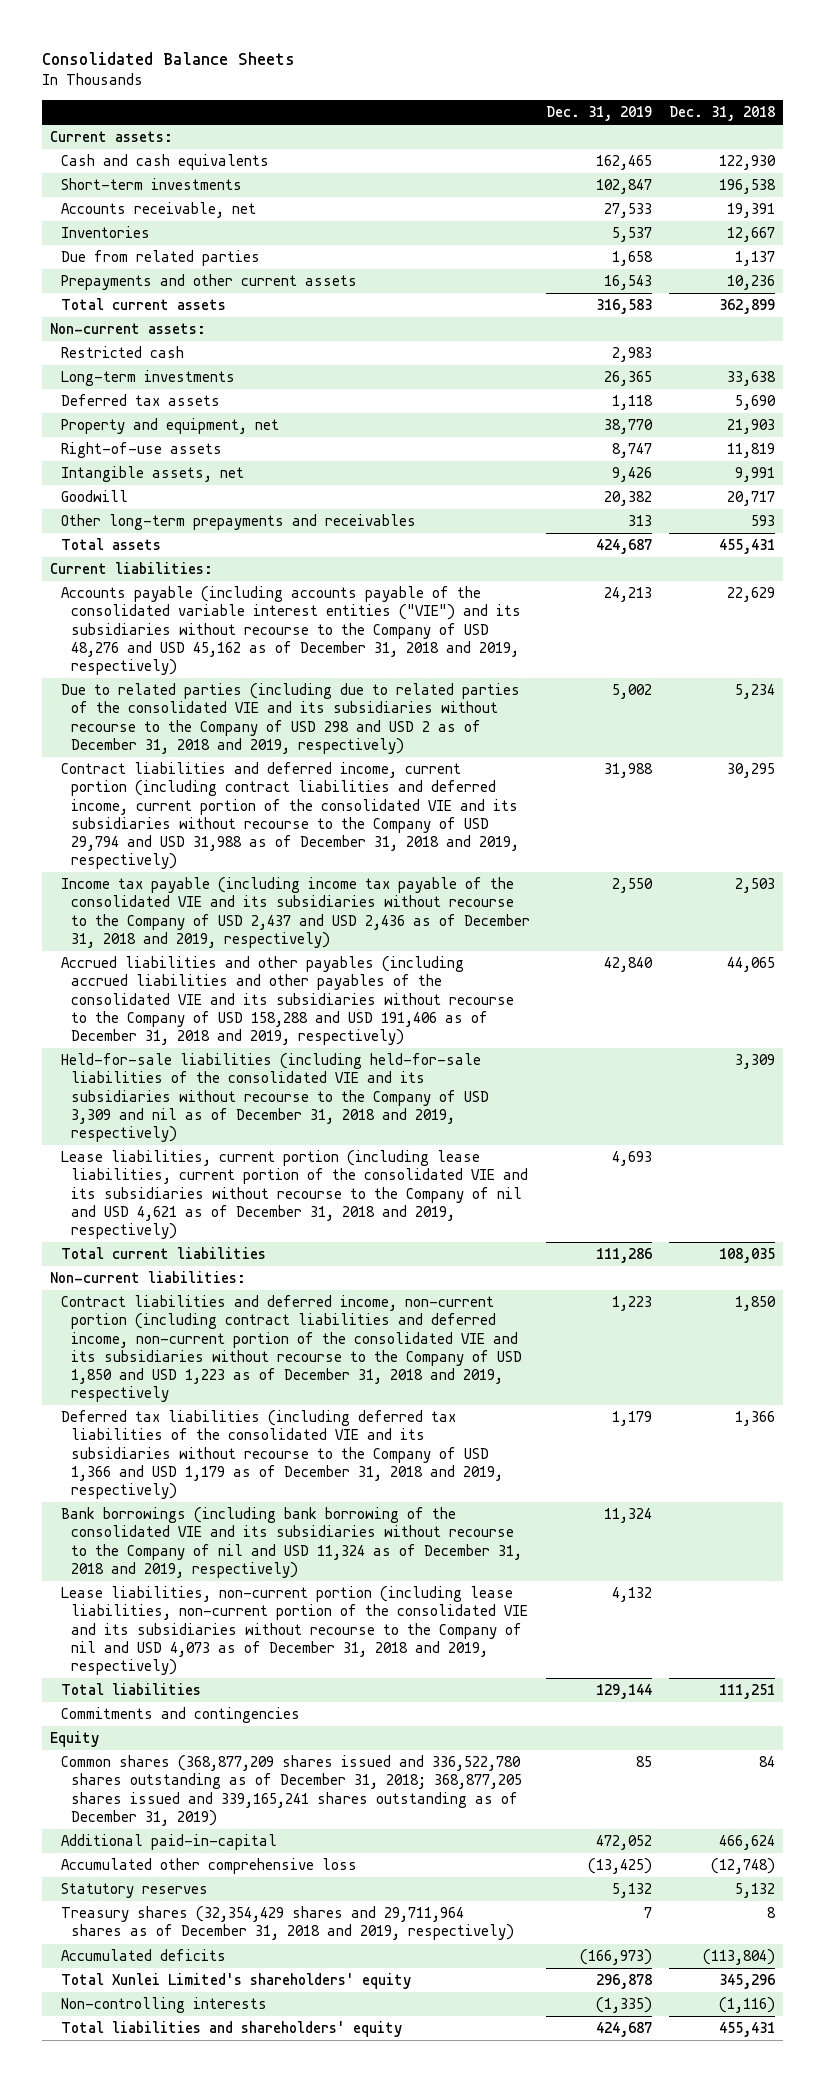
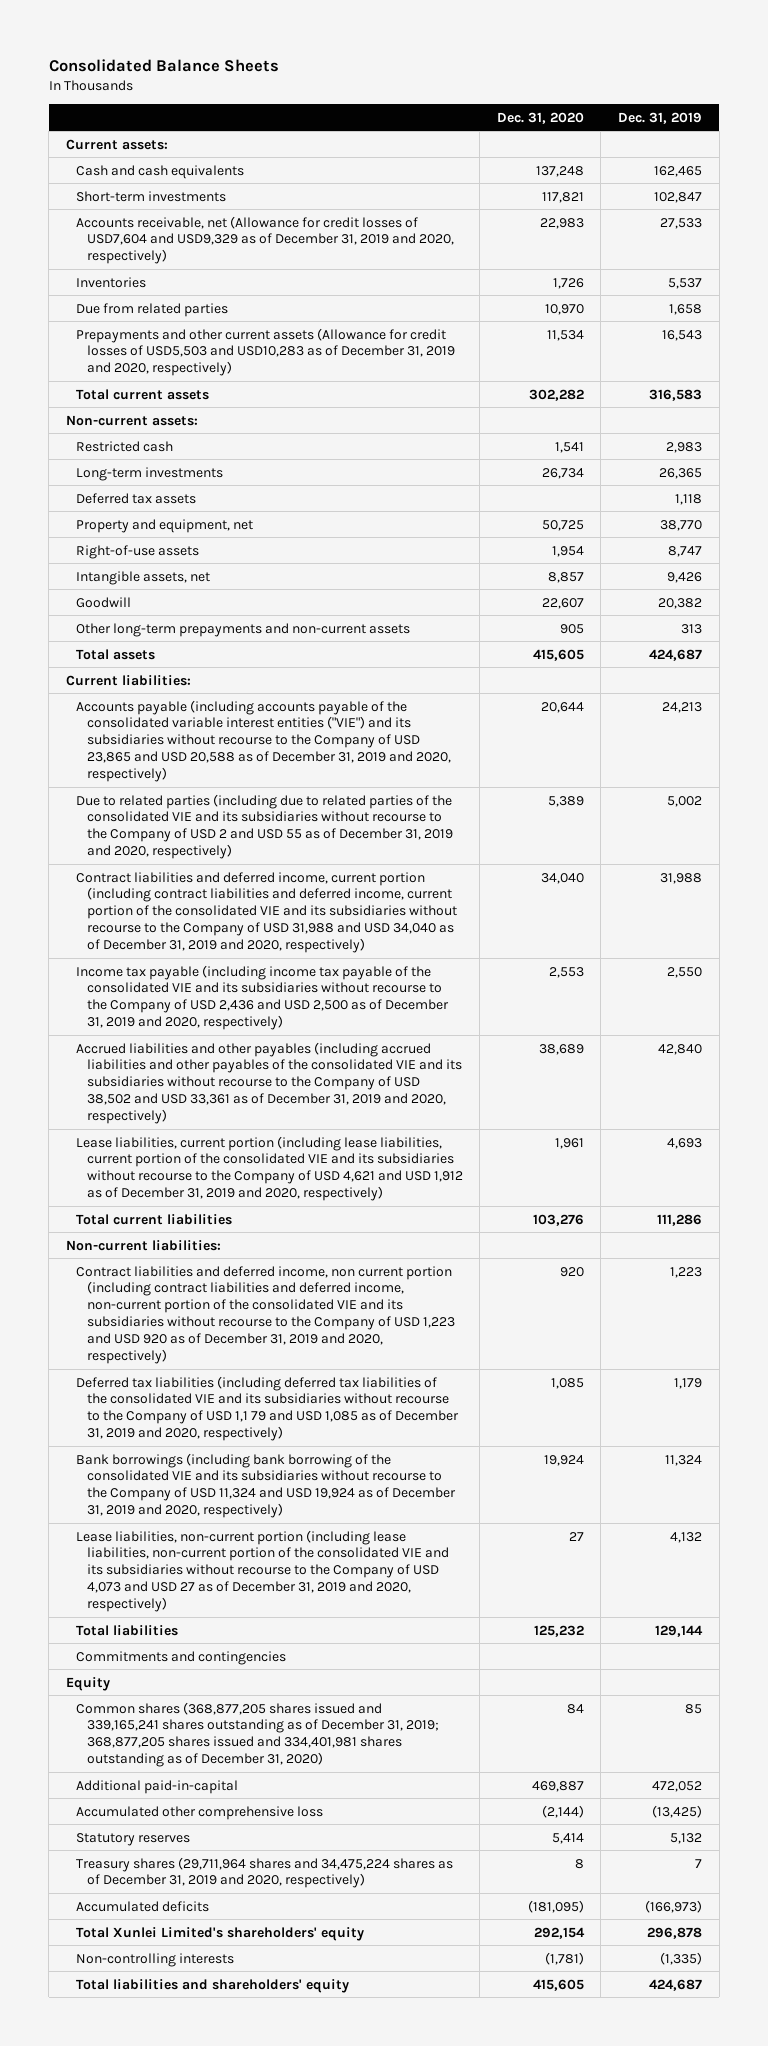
[668,106,775,122] Dec. 31, 2018 -> none
none -> [496,111,584,124] Dec. 31, 2020
[60,202,256,219] Accounts receivable, net -> [76,215,454,265] Accounts receivable, net (Allowance for credit losses of USD7,604 and USD9,329 as of December 31, 2019 and 2020, respectively)
[60,274,357,291] Prepayments and other current assets -> [76,327,455,377] Prepayments and other current assets (Allowance for credit losses of USD5,503 and USD10,283 as of December 31, 2019 and 2020, respectively)
[60,514,416,531] Other long-term prepayments and receivables -> [76,622,411,637] Other long-term prepayments and non-current assets
[60,1053,490,1142] Held-for-sale liabilities (including held-for-sale liabilities of the consolidated VIE and its subsidiaries without recourse to the Company of USD 3,309 and nil as of December 31, 2018 and 2019, respectively) -> none
[60,586,522,675] Accounts payable (including accounts payable of the consolidated variable interest entities ("VIE") and its subsidiaries without recourse to the Company of USD 48,276 and USD 45,162 as of December 31, 2018 and 2019, respectively) -> [76,699,451,783] Accounts payable (including accounts payable of the consolidated variable interest entities ("VIE") and its subsidiaries without recourse to the Company of USD 23,865 and USD 20,588 as of December 31, 2019 and 2020, respectively)
[60,683,520,754] Due to related parties (including due to related parties of the consolidated VIE and its subsidiaries without recourse to the Company of USD 298 and USD 2 as of December 31, 2018 and 2019, respectively) -> [76,793,453,860] Due to related parties (including due to related parties of the consolidated VIE and its subsidiaries without recourse to the Company of USD 2 and USD 55 as of December 31, 2019 and 2020, respectively)
[60,762,520,869] Contract liabilities and deferred income, current portion (including contract liabilities and deferred income, current portion of the consolidated VIE and its subsidiaries without recourse to the Company of USD 29,794 and USD 31,988 as of December 31, 2018 and 2019, respectively) -> [76,871,457,954] Contract liabilities and deferred income, current portion (including contract liabilities and deferred income, current portion of the consolidated VIE and its subsidiaries without recourse to the Company of USD 31,988 and USD 34,040 as of December 31, 2019 and 2020, respectively)
[60,877,531,948] Income tax payable (including income tax payable of the consolidated VIE and its subsidiaries without recourse to the Company of USD 2,437 and USD 2,436 as of December 31, 2018 and 2019, respectively) -> [76,964,449,1031] Income tax payable (including income tax payable of the consolidated VIE and its subsidiaries without recourse to the Company of USD 2,436 and USD 2,500 as of December 31, 2019 and 2020, respectively)
[60,956,515,1045] Accrued liabilities and other payables (including accrued liabilities and other payables of the consolidated VIE and its subsidiaries without recourse to the Company of USD 158,288 and USD 191,406 as of December 31, 2018 and 2019, respectively) -> [76,1041,462,1125] Accrued liabilities and other payables (including accrued liabilities and other payables of the consolidated VIE and its subsidiaries without recourse to the Company of USD 38,502 and USD 33,361 as of December 31, 2019 and 2020, respectively)
[60,1150,529,1239] Lease liabilities, current portion (including lease liabilities, current portion of the consolidated VIE and its subsidiaries without recourse to the Company of nil and USD 4,621 as of December 31, 2018 and 2019, respectively) -> [76,1135,463,1202] Lease liabilities, current portion (including lease liabilities, current portion of the consolidated VIE and its subsidiaries without recourse to the Company of USD 4,621 and USD 1,912 as of December 31, 2019 and 2020, respectively)
[60,1295,523,1402] Contract liabilities and deferred income, non-current portion (including contract liabilities and deferred income, non-current portion of the consolidated VIE and its subsidiaries without recourse to the Company of USD 1,850 and USD 1,223 as of December 31, 2018 and 2019, respectively -> [76,1265,455,1365] Contract liabilities and deferred income, non current portion (including contract liabilities and deferred income, non-current portion of the consolidated VIE and its subsidiaries without recourse to the Company of USD 1,223 and USD 920 as of December 31, 2019 and 2020, respectively)
[60,1410,504,1499] Deferred tax liabilities (including deferred tax liabilities of the consolidated VIE and its subsidiaries without recourse to the Company of USD 1,366 and USD 1,179 as of December 31, 2018 and 2019, respectively) -> [76,1375,459,1442] Deferred tax liabilities (including deferred tax liabilities of the consolidated VIE and its subsidiaries without recourse to the Company of USD 1,1 79 and USD 1,085 as of December 31, 2019 and 2020, respectively)
[60,1507,523,1578] Bank borrowings (including bank borrowing of the consolidated VIE and its subsidiaries without recourse to the Company of nil and USD 11,324 as of December 31, 2018 and 2019, respectively) -> [76,1452,456,1519] Bank borrowings (including bank borrowing of the consolidated VIE and its subsidiaries without recourse to the Company of USD 11,324 and USD 19,924 as of December 31, 2019 and 2020, respectively)
[60,1586,529,1675] Lease liabilities, non-current portion (including lease liabilities, non-current portion of the consolidated VIE and its subsidiaries without recourse to the Company of nil and USD 4,073 as of December 31, 2018 and 2019, respectively) -> [76,1529,449,1613] Lease liabilities, non-current portion (including lease liabilities, non-current portion of the consolidated VIE and its subsidiaries without recourse to the Company of USD 4,073 and USD 27 as of December 31, 2019 and 2020, respectively)
[60,1755,523,1826] Common shares (368,877,209 shares issued and 336,522,780 shares outstanding as of December 31, 2018; 368,877,205 shares issued and 339,165,241 shares outstanding as of December 31, 2019) -> [76,1701,439,1768] Common shares (368,877,205 shares issued and 339,165,241 shares outstanding as of December 31, 2019; 368,877,205 shares issued and 334,401,981 shares outstanding as of December 31, 2020)
[60,1906,515,1941] Treasury shares (32,354,429 shares and 29,711,964 shares as of December 31, 2018 and 2019, respectively) -> [76,1856,454,1889] Treasury shares (29,711,964 shares and 34,475,224 shares as of December 31, 2019 and 2020, respectively)

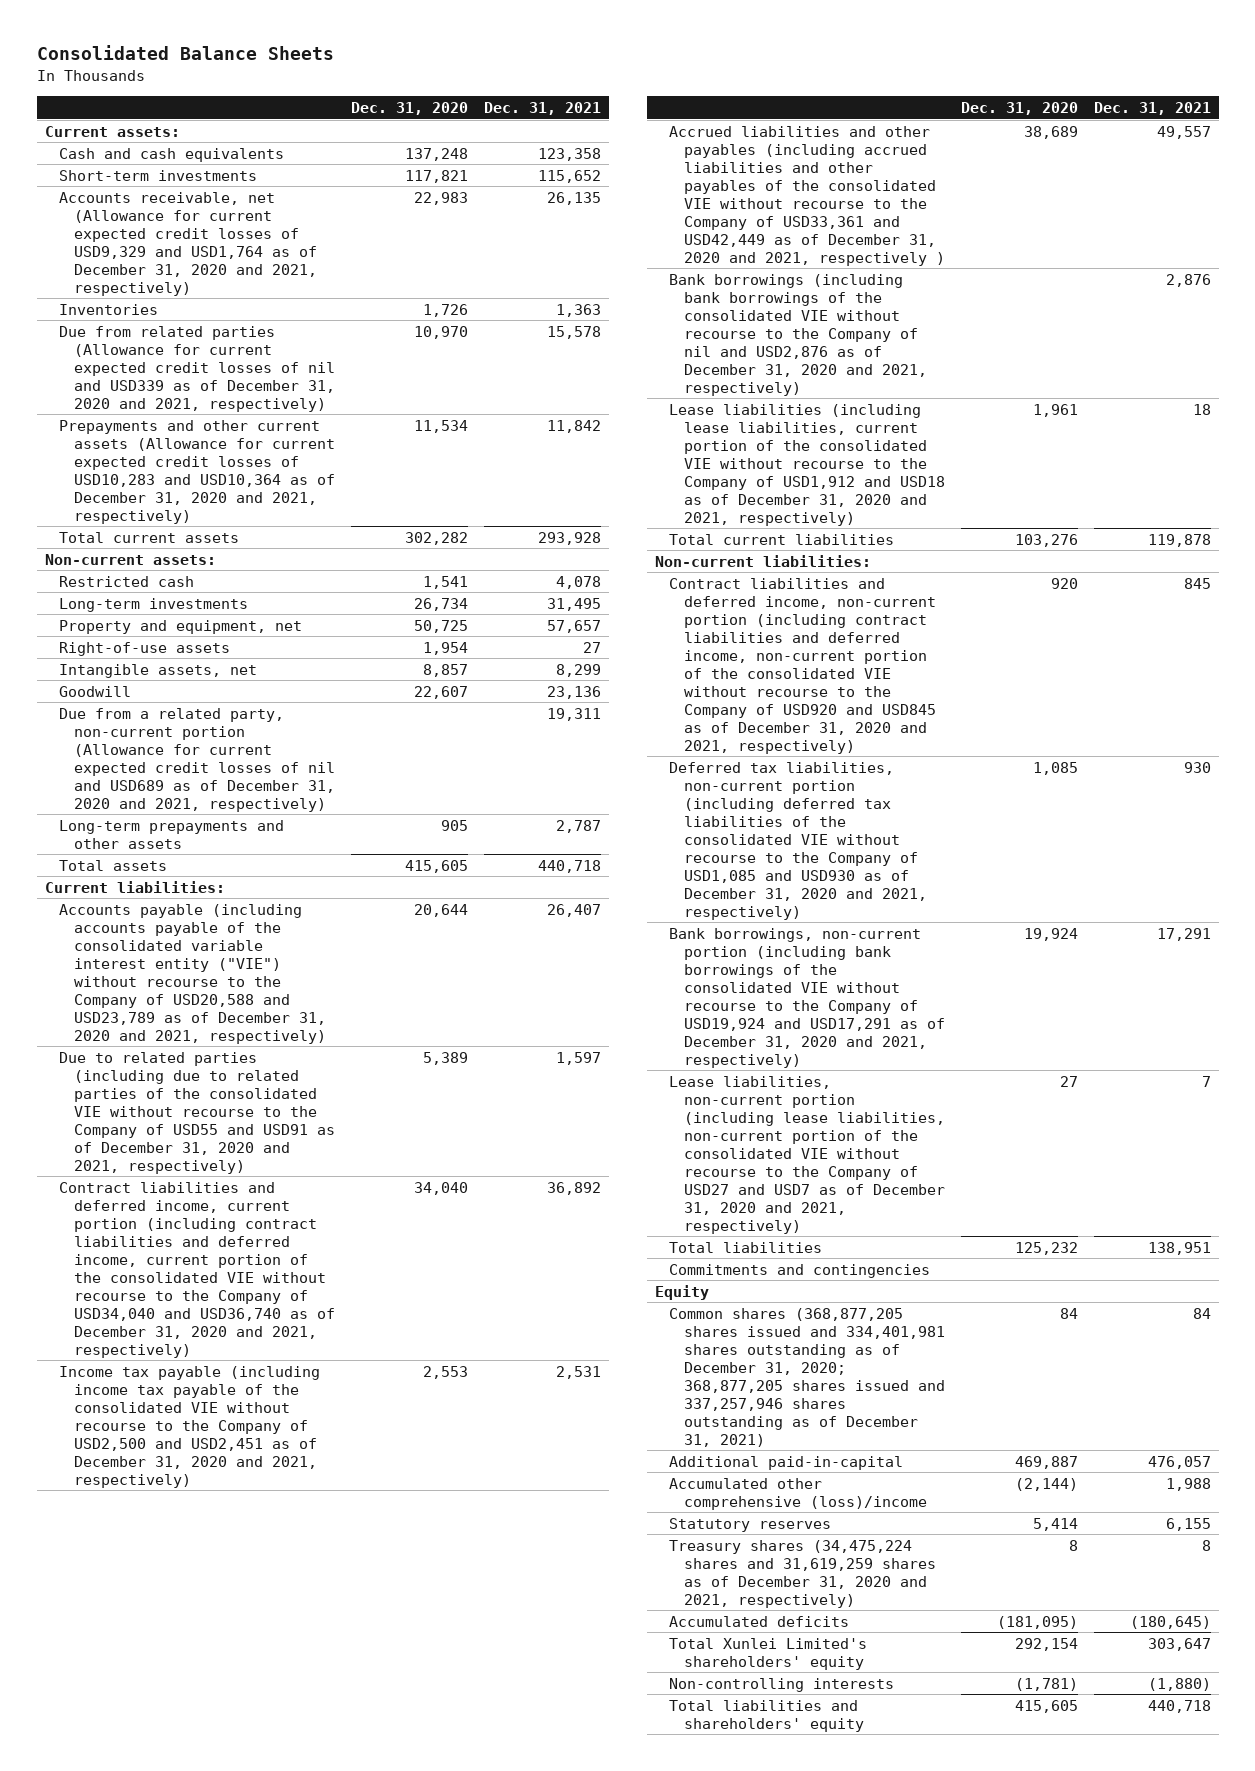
[617,111,702,124] Dec. 31, 2019 -> none
none -> [483,101,601,115] Dec. 31, 2021
[76,215,454,265] Accounts receivable, net (Allowance for credit losses of USD7,604 and USD9,329 as of December 31, 2019 and 2020, respectively) -> [59,191,317,296] Accounts receivable, net (Allowance for current expected credit losses of USD9,329 and USD1,764 as of December 31, 2020 and 2021, respectively)
[76,302,229,317] Due from related parties -> [59,325,335,412] Due from related parties (Allowance for current expected credit losses of nil and USD339 as of December 31, 2020 and 2021, respectively)
[76,327,455,377] Prepayments and other current assets (Allowance for credit losses of USD5,503 and USD10,283 as of December 31, 2019 and 2020, respectively) -> [59,419,335,524] Prepayments and other current assets (Allowance for current expected credit losses of USD10,283 and USD10,364 as of December 31, 2020 and 2021, respectively)
[76,492,197,504] Deferred tax assets -> none
none -> [59,707,335,812] Due from a related party, non-current portion (Allowance for current expected credit losses of nil and USD689 as of December 31, 2020 and 2021, respectively)
[76,622,411,637] Other long-term prepayments and non-current assets -> [59,819,285,849] Long-term prepayments and other assets
[76,699,451,783] Accounts payable (including accounts payable of the consolidated variable interest entities ("VIE") and its subsidiaries without recourse to the Company of USD 23,865 and USD 20,588 as of December 31, 2019 and 2020, respectively) -> [59,903,326,1044] Accounts payable (including accounts payable of the consolidated variable interest entity ("VIE") without recourse to the Company of USD20,588 and USD23,789 as of December 31, 2020 and 2021, respectively)
[76,793,453,860] Due to related parties (including due to related parties of the consolidated VIE and its subsidiaries without recourse to the Company of USD 2 and USD 55 as of December 31, 2019 and 2020, respectively) -> [59,1051,335,1174] Due to related parties (including due to related parties of the consolidated VIE without recourse to the Company of USD55 and USD91 as of December 31, 2020 and 2021, respectively)
[76,871,457,954] Contract liabilities and deferred income, current portion (including contract liabilities and deferred income, current portion of the consolidated VIE and its subsidiaries without recourse to the Company of USD 31,988 and USD 34,040 as of December 31, 2019 and 2020, respectively) -> [59,1181,335,1358] Contract liabilities and deferred income, current portion (including contract liabilities and deferred income, current portion of the consolidated VIE without recourse to the Company of USD34,040 and USD36,740 as of December 31, 2020 and 2021, respectively)
[76,964,449,1031] Income tax payable (including income tax payable of the consolidated VIE and its subsidiaries without recourse to the Company of USD 2,436 and USD 2,500 as of December 31, 2019 and 2020, respectively) -> [59,1365,321,1488] Income tax payable (including income tax payable of the consolidated VIE without recourse to the Company of USD2,500 and USD2,451 as of December 31, 2020 and 2021, respectively)
[76,1041,462,1125] Accrued liabilities and other payables (including accrued liabilities and other payables of the consolidated VIE and its subsidiaries without recourse to the Company of USD 38,502 and USD 33,361 as of December 31, 2019 and 2020, respectively) -> [669,125,945,266] Accrued liabilities and other payables (including accrued liabilities and other payables of the consolidated VIE without recourse to the Company of USD33,361 and USD42,449 as of December 31, 2020 and 2021, respectively )
none -> [669,273,927,396] Bank borrowings (including bank borrowings of the consolidated VIE without recourse to the Company of nil and USD2,876 as of December 31, 2020 and 2021, respectively)
[76,1135,463,1202] Lease liabilities, current portion (including lease liabilities, current portion of the consolidated VIE and its subsidiaries without recourse to the Company of USD 4,621 and USD 1,912 as of December 31, 2019 and 2020, respectively) -> [669,403,945,526] Lease liabilities (including lease liabilities, current portion of the consolidated VIE without recourse to the Company of USD1,912 and USD18 as of December 31, 2020 and 2021, respectively)
[76,1265,455,1365] Contract liabilities and deferred income, non current portion (including contract liabilities and deferred income, non-current portion of the consolidated VIE and its subsidiaries without recourse to the Company of USD 1,223 and USD 920 as of December 31, 2019 and 2020, respectively) -> [669,577,936,754] Contract liabilities and deferred income, non-current portion (including contract liabilities and deferred income, non-current portion of the consolidated VIE without recourse to the Company of USD920 and USD845 as of December 31, 2020 and 2021, respectively)
[76,1375,459,1442] Deferred tax liabilities (including deferred tax liabilities of the consolidated VIE and its subsidiaries without recourse to the Company of USD 1,1 79 and USD 1,085 as of December 31, 2019 and 2020, respectively) -> [669,761,927,920] Deferred tax liabilities, non-current portion (including deferred tax liabilities of the consolidated VIE without recourse to the Company of USD1,085 and USD930 as of December 31, 2020 and 2021, respectively)
[76,1452,456,1519] Bank borrowings (including bank borrowing of the consolidated VIE and its subsidiaries without recourse to the Company of USD 11,324 and USD 19,924 as of December 31, 2019 and 2020, respectively) -> [669,927,945,1068] Bank borrowings, non-current portion (including bank borrowings of the consolidated VIE without recourse to the Company of USD19,924 and USD17,291 as of December 31, 2020 and 2021, respectively)
[76,1529,449,1613] Lease liabilities, non-current portion (including lease liabilities, non-current portion of the consolidated VIE and its subsidiaries without recourse to the Company of USD 4,073 and USD 27 as of December 31, 2019 and 2020, respectively) -> [669,1075,945,1234] Lease liabilities, non-current portion (including lease liabilities, non-current portion of the consolidated VIE without recourse to the Company of USD27 and USD7 as of December 31, 2020 and 2021, respectively)
[76,1701,439,1768] Common shares (368,877,205 shares issued and 339,165,241 shares outstanding as of December 31, 2019; 368,877,205 shares issued and 334,401,981 shares outstanding as of December 31, 2020) -> [669,1307,945,1447] Common shares (368,877,205 shares issued and 334,401,981 shares outstanding as of December 31, 2020; 368,877,205 shares issued and 337,257,946 shares outstanding as of December 31, 2021)
[76,1805,324,1820] Accumulated other comprehensive loss -> [669,1477,927,1510] Accumulated other comprehensive (loss)/income
[76,1856,454,1889] Treasury shares (29,711,964 shares and 34,475,224 shares as of December 31, 2019 and 2020, respectively) -> [669,1539,936,1608] Treasury shares (34,475,224 shares and 31,619,259 shares as of December 31, 2020 and 2021, respectively)

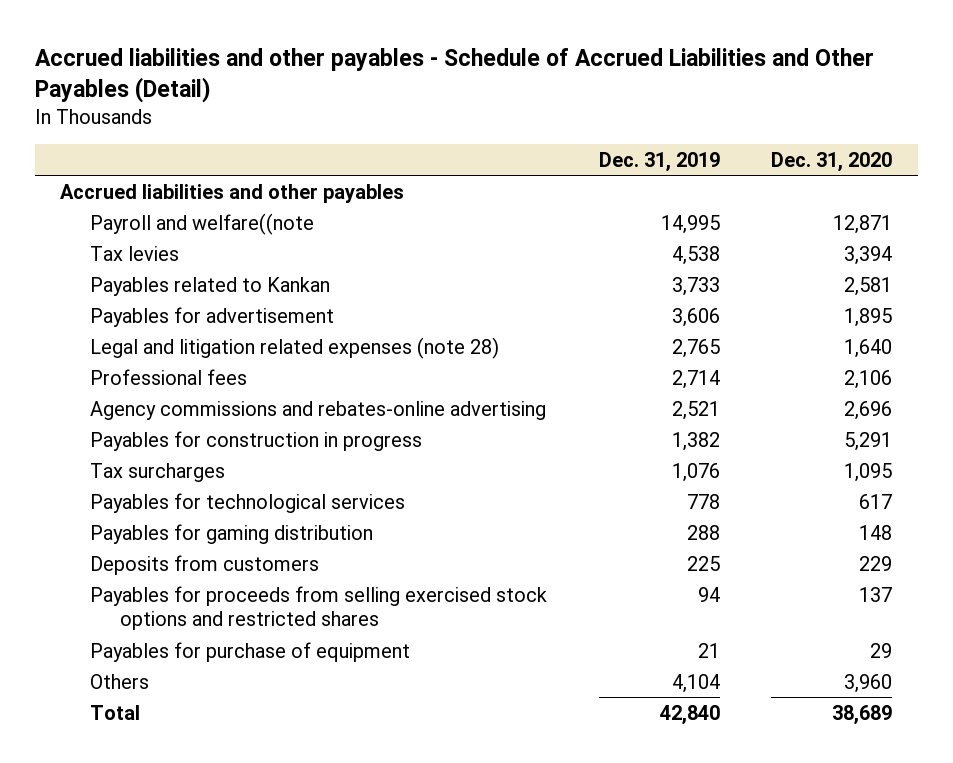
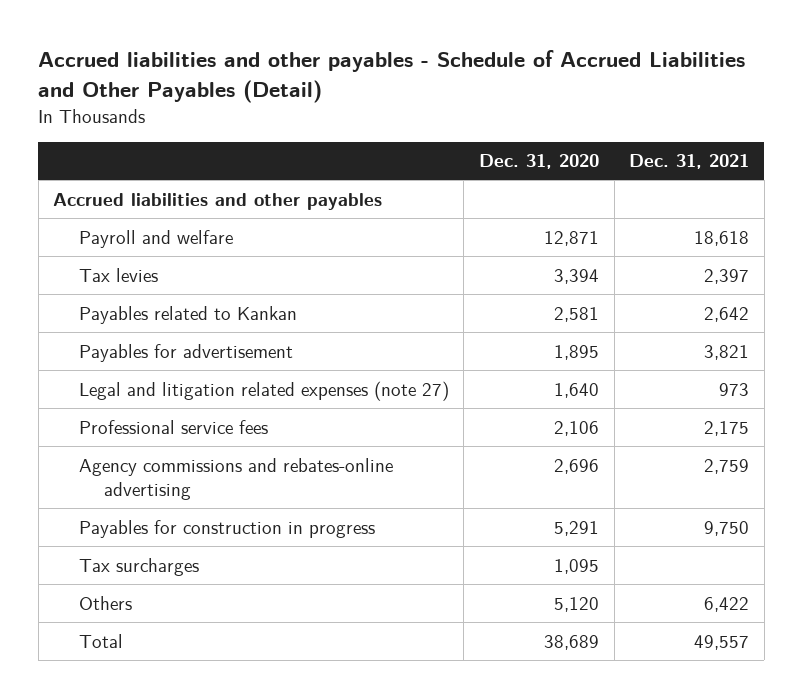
[598,151,720,172] Dec. 31, 2019 -> none
none -> [629,154,750,170] Dec. 31, 2021
[90,212,315,235] Payroll and welfare((note -> [78,229,233,248] Payroll and welfare
[90,336,500,359] Legal and litigation related expenses (note 28) -> [78,380,449,401] Legal and litigation related expenses (note 27)
[90,368,248,385] Professional fees -> [78,419,268,434] Professional service fees
[90,492,406,513] Payables for technological services -> none
[90,523,374,544] Payables for gaming distribution -> none
[90,554,320,575] Deposits from customers -> none
[90,585,548,630] Payables for proceeds from selling exercised stock options and restricted shares -> none
[90,641,411,662] Payables for purchase of equipment -> none
[844,673,893,693] 3,960 -> [553,596,599,612] 5,120

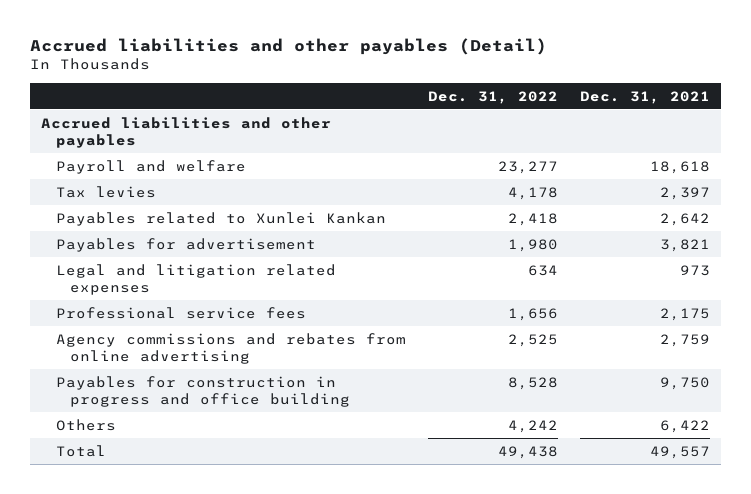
[38,50,746,103] Accrued liabilities and other payables - Schedule of Accrued Liabilities and Other Payables (Detail) -> [29,37,547,55] Accrued liabilities and other payables (Detail)
[478,154,599,170] Dec. 31, 2020 -> none
none -> [427,90,558,104] Dec. 31, 2022
[78,305,297,324] Payables related to Kankan -> [55,211,386,226] Payables related to Xunlei Kankan
[78,380,449,401] Legal and litigation related expenses (note 27) -> [55,263,336,295] Legal and litigation related expenses
[78,557,199,576] Tax surcharges -> none
[78,457,393,500] Agency commissions and rebates-online advertising -> [55,332,406,364] Agency commissions and rebates from online advertising
[78,519,375,538] Payables for construction in progress -> [55,375,351,407] Payables for construction in progress and office building

